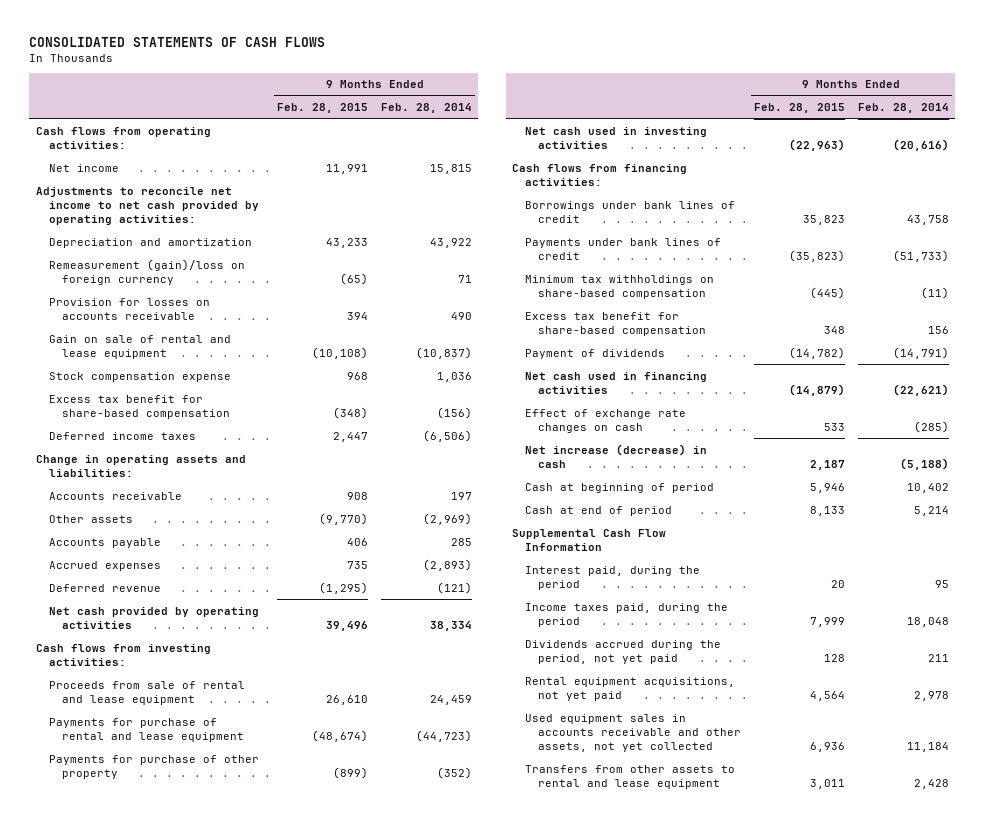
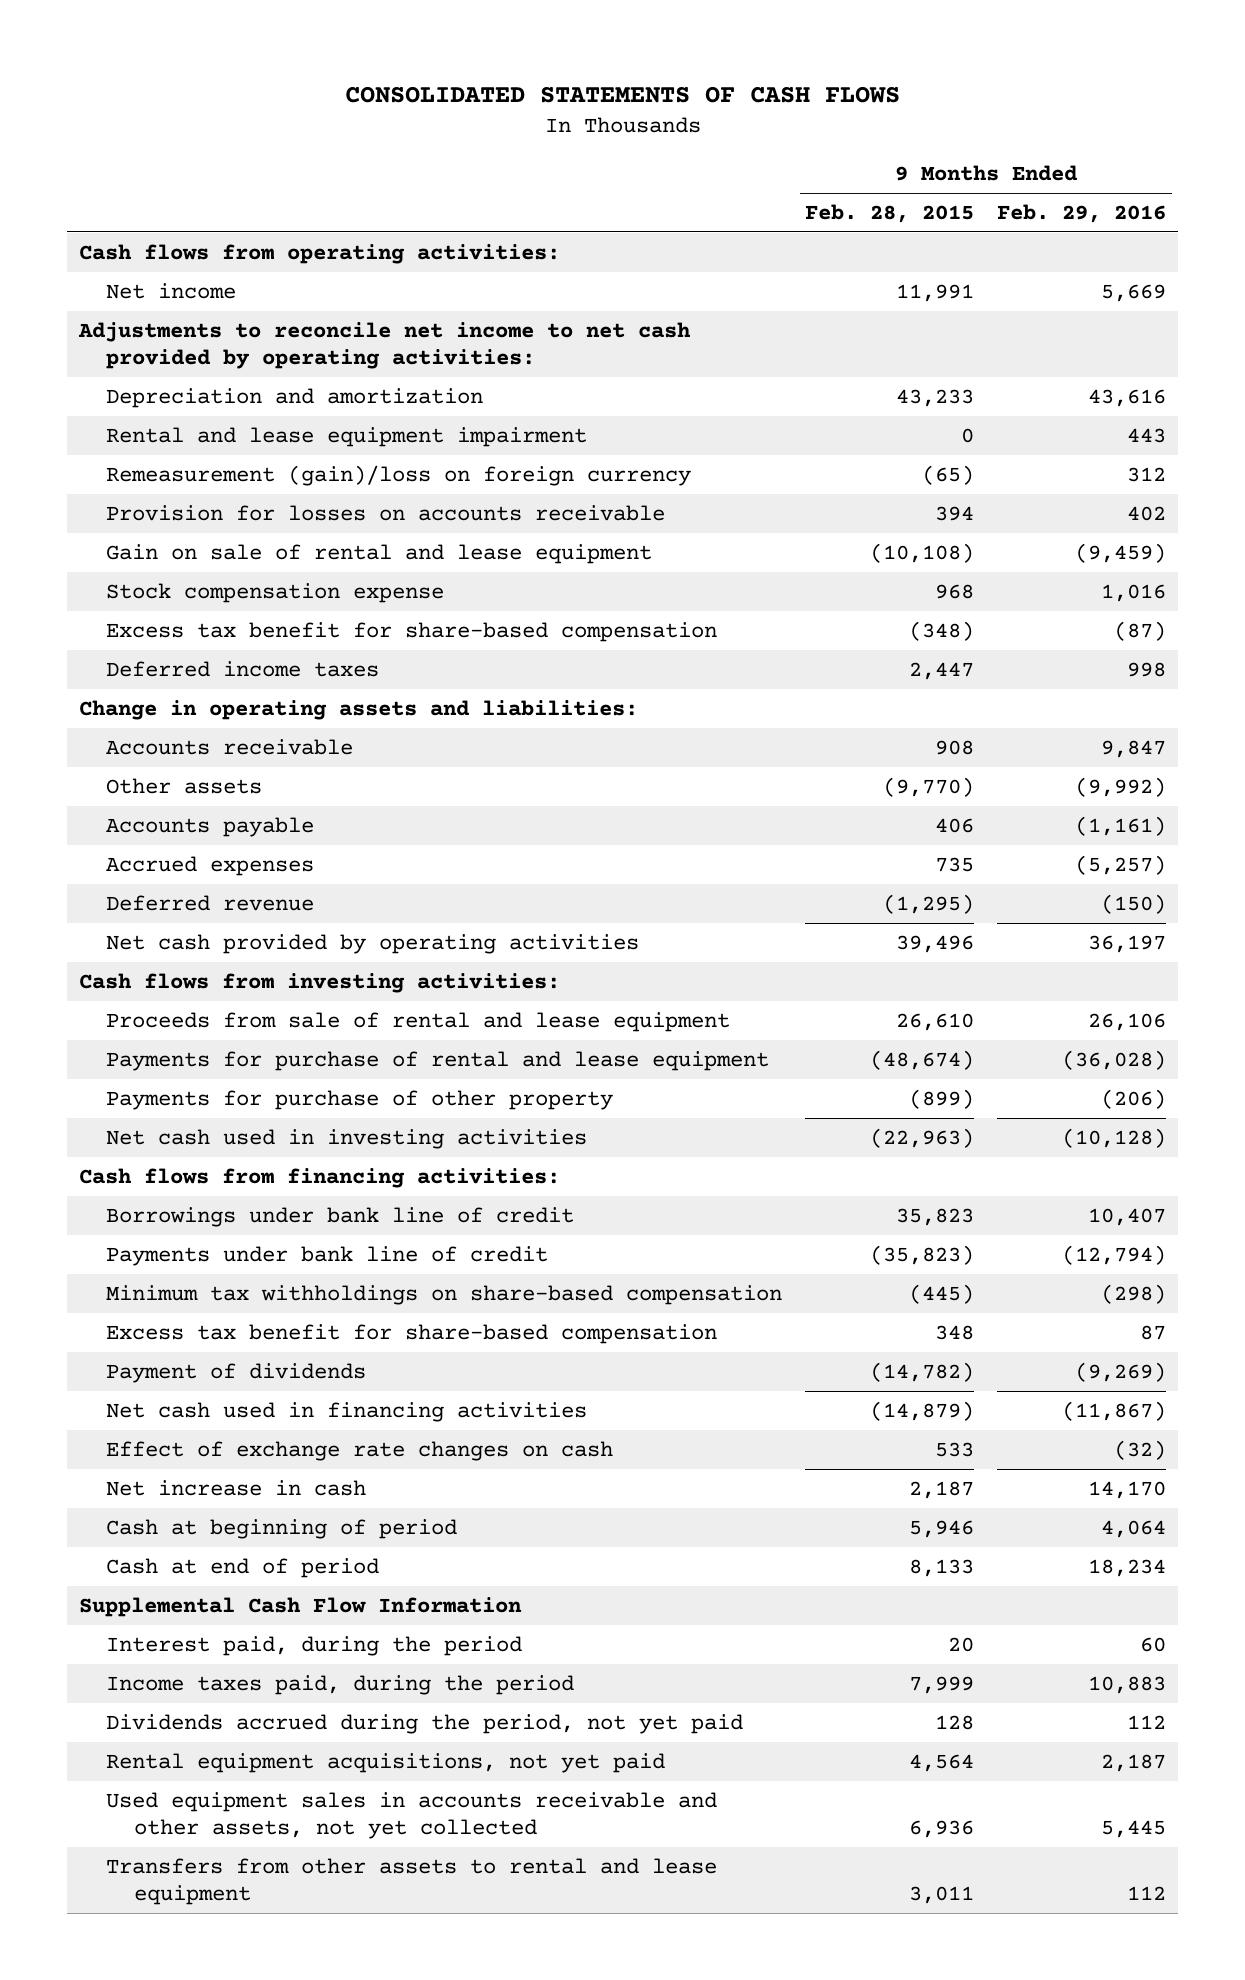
[381,103,473,114] Feb. 28, 2014 -> none
none -> [997,203,1167,223] Feb. 29, 2016
none -> [106,426,588,447] Rental and lease equipment impairment
[525,200,736,223] Borrowings under bank lines of credit -> [106,1206,575,1227] Borrowings under bank line of credit
[525,237,722,260] Payments under bank lines of credit -> [106,1245,549,1266] Payments under bank line of credit
[525,443,708,468] Net increase (decrease) in cash -> [106,1479,367,1496] Net increase in cash

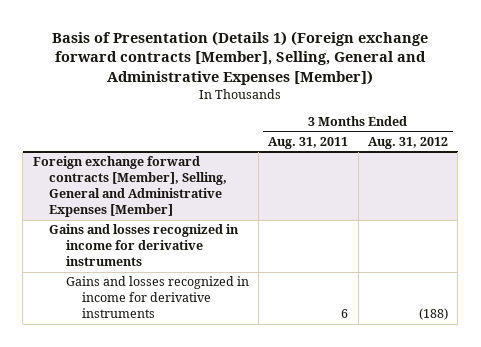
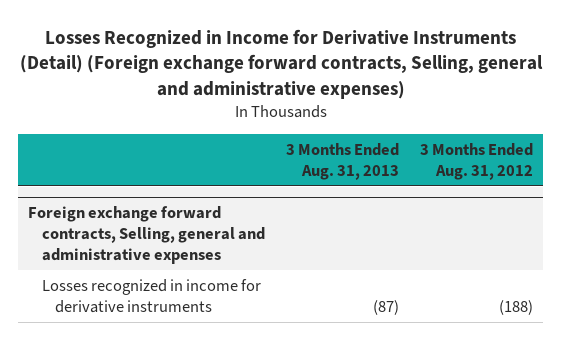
[52,30,429,86] Basis of Presentation (Details 1) (Foreign exchange forward contracts [Member], Selling, General and Administrative Expenses [Member]) -> [19,28,543,100] Losses Recognized in Income for Derivative Instruments (Detail) (Foreign exchange forward contracts, Selling, general and administrative expenses)
[268,137,349,150] Aug. 31, 2011 -> none
none -> [285,142,399,180] 3 Months Ended Aug. 31, 2013
[49,224,240,267] Gains and losses recognized in income for derivative instruments -> none
[32,156,228,218] Foreign exchange forward contracts [Member], Selling, General and Administrative Expenses [Member] -> [28,206,265,265] Foreign exchange forward contracts, Selling, general and administrative expenses
[65,276,249,319] Gains and losses recognized in income for derivative instruments -> [41,278,261,313] Losses recognized in income for derivative instruments

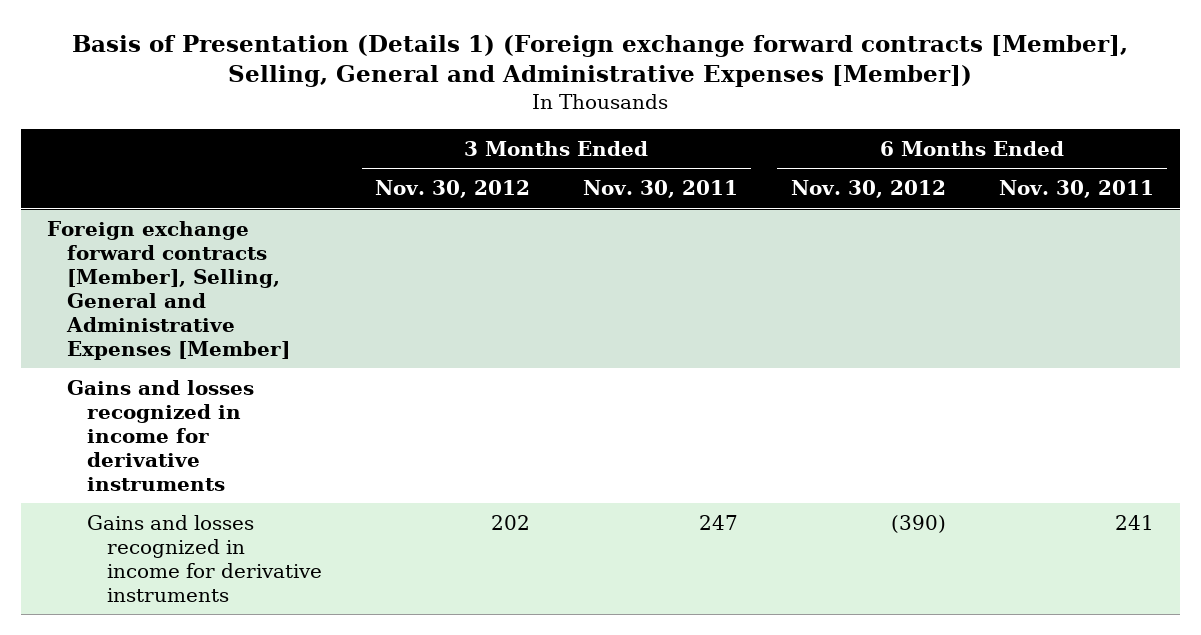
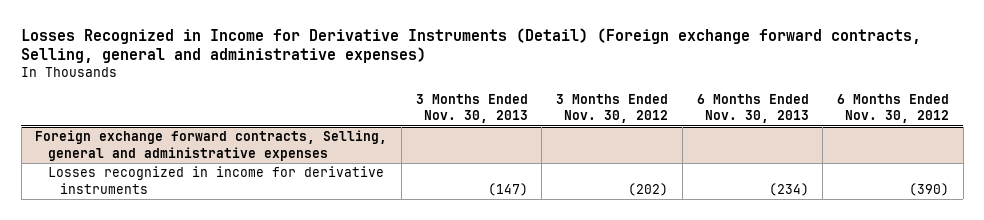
[72,34,1129,88] Basis of Presentation (Details 1) (Foreign exchange forward contracts [Member], Selling, General and Administrative Expenses [Member]) -> [21,27,922,64] Losses Recognized in Income for Derivative Instruments (Detail) (Foreign exchange forward contracts, Selling, general and administrative expenses)
[582,180,738,199] Nov. 30, 2011 -> none
[998,180,1154,199] Nov. 30, 2011 -> none
none -> [415,94,528,124] 3 Months Ended Nov. 30, 2013
none -> [696,94,809,124] 6 Months Ended Nov. 30, 2013
[67,379,255,491] Gains and losses recognized in income for derivative instruments -> none
[47,220,291,360] Foreign exchange forward contracts [Member], Selling, General and Administrative Expenses [Member] -> [35,130,388,161] Foreign exchange forward contracts, Selling, general and administrative expenses
[86,514,322,602] Gains and losses recognized in income for derivative instruments -> [47,166,384,194] Losses recognized in income for derivative instruments
[490,514,530,530] 202 -> [628,182,669,196] (202)

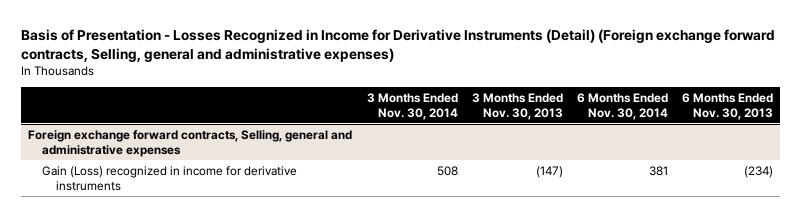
[21,27,922,64] Losses Recognized in Income for Derivative Instruments (Detail) (Foreign exchange forward contracts, Selling, general and administrative expenses) -> [21,29,776,62] Basis of Presentation - Losses Recognized in Income for Derivative Instruments (Detail) (Foreign exchange forward contracts, Selling, general and administrative expenses)
[556,94,669,124] 3 Months Ended Nov. 30, 2012 -> none
[836,94,949,124] 6 Months Ended Nov. 30, 2012 -> none
none -> [366,92,458,120] 3 Months Ended Nov. 30, 2014
none -> [576,92,668,120] 6 Months Ended Nov. 30, 2014
[47,166,384,194] Losses recognized in income for derivative instruments -> [42,165,298,191] Gain (Loss) recognized in income for derivative instruments

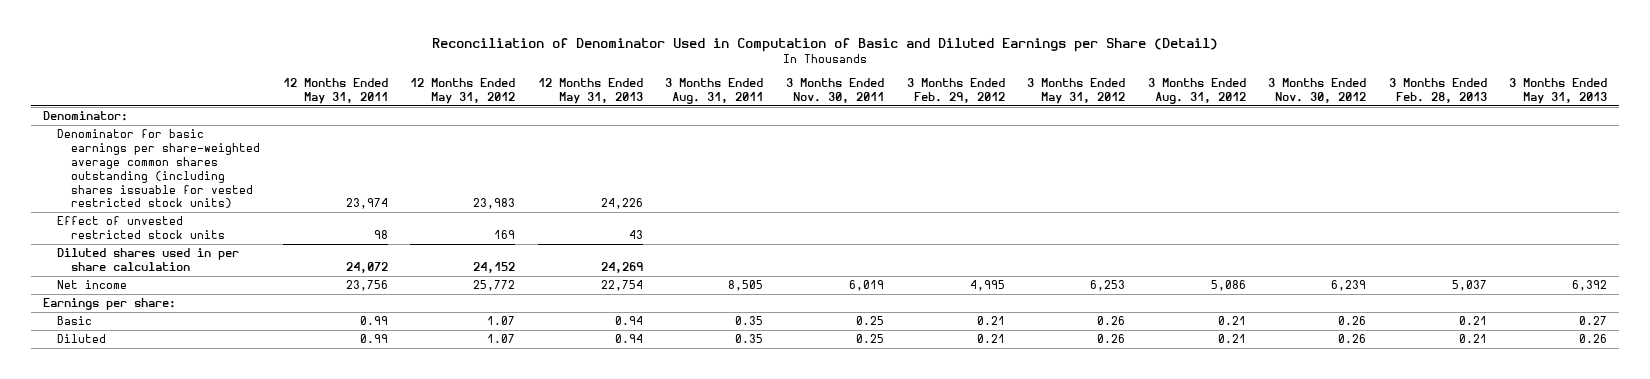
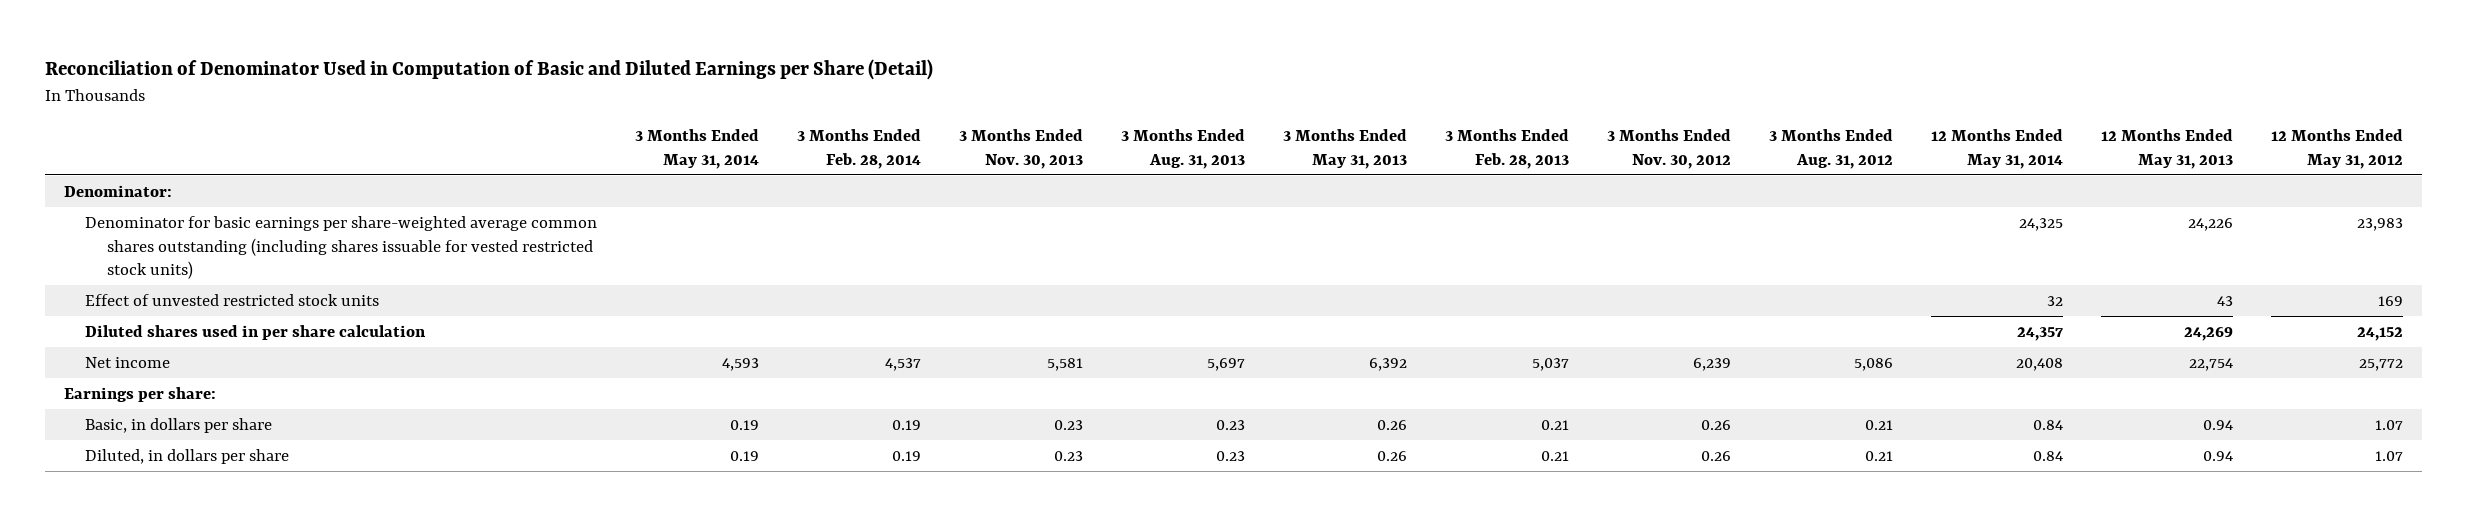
[282,77,388,104] 12 Months Ended May 31, 2011 -> none
[665,77,764,104] 3 Months Ended Aug. 31, 2011 -> none
[785,77,884,103] 3 Months Ended Nov. 30, 2011 -> none
[906,77,1005,103] 3 Months Ended Feb. 29, 2012 -> none
[1027,77,1126,104] 3 Months Ended May 31, 2012 -> none
none -> [635,129,760,169] 3 Months Ended May 31, 2014
none -> [797,129,922,169] 3 Months Ended Feb. 28, 2014
none -> [959,129,1084,169] 3 Months Ended Nov. 30, 2013
none -> [1121,129,1246,169] 3 Months Ended Aug. 31, 2013
none -> [1931,129,2064,169] 12 Months Ended May 31, 2014
[56,316,92,326] Basic -> [85,418,273,434] Basic, in dollars per share
[1579,316,1608,326] 0.27 -> [1377,420,1408,431] 0.26
[56,334,106,344] Diluted -> [85,449,290,465] Diluted, in dollars per share

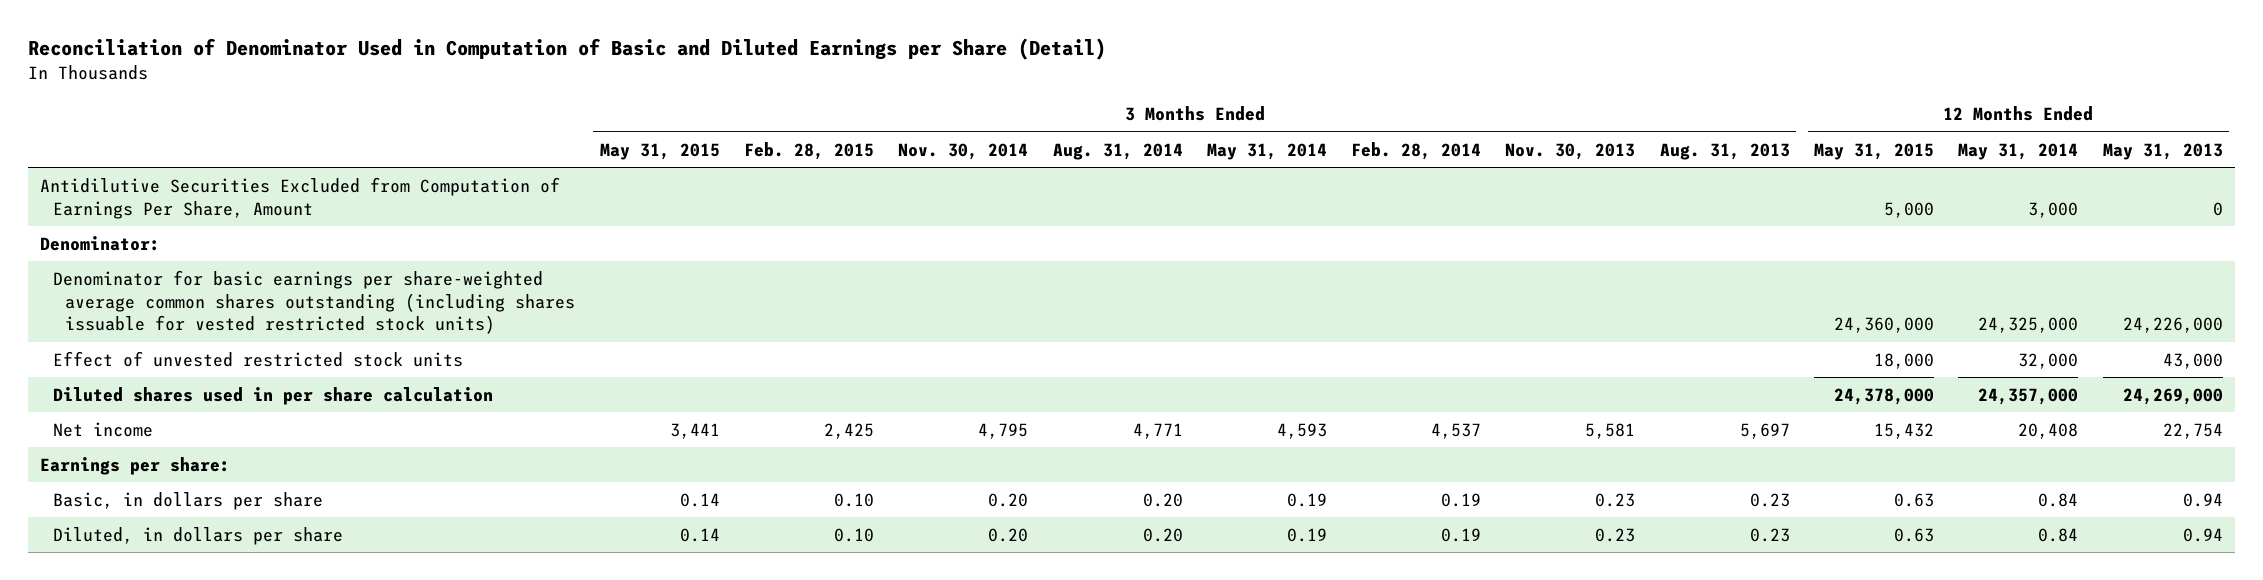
[1283,129,1408,169] 3 Months Ended May 31, 2013 -> none
[1445,129,1570,169] 3 Months Ended Feb. 28, 2013 -> none
[1607,129,1732,169] 3 Months Ended Nov. 30, 2012 -> none
[1769,129,1894,169] 3 Months Ended Aug. 31, 2012 -> none
[2271,129,2404,169] 12 Months Ended May 31, 2012 -> none
none -> [599,142,720,160] May 31, 2015
none -> [743,141,874,160] Feb. 28, 2015
none -> [898,142,1029,160] Nov. 30, 2014
none -> [1052,142,1183,160] Aug. 31, 2014
none -> [1814,142,1935,160] May 31, 2015
none -> [40,176,561,219] Antidilutive Securities Excluded from Computation of Earnings Per Share, Amount
[2019,218,2064,232] 24,325 -> [1978,317,2079,334] 24,325,000
[2188,218,2234,232] 24,226 -> [2122,317,2223,334] 24,226,000
[2047,296,2064,307] 32 -> [2018,352,2079,369] 32,000
[2217,296,2234,307] 43 -> [2162,352,2223,369] 43,000
[2017,327,2064,342] 24,357 -> [1978,387,2079,405] 24,357,000
[2184,327,2234,342] 24,269 -> [2122,387,2223,405] 24,269,000

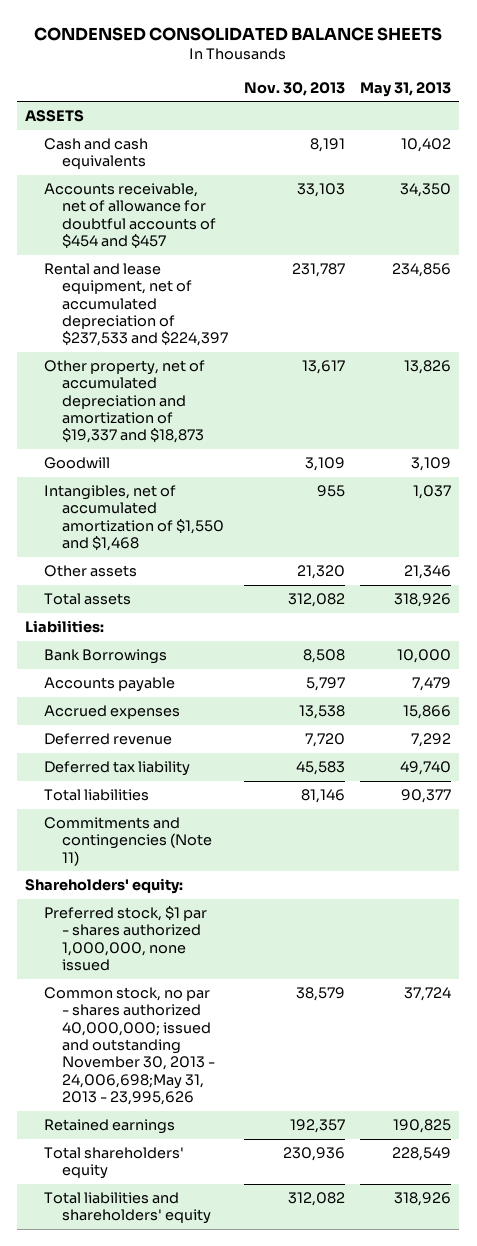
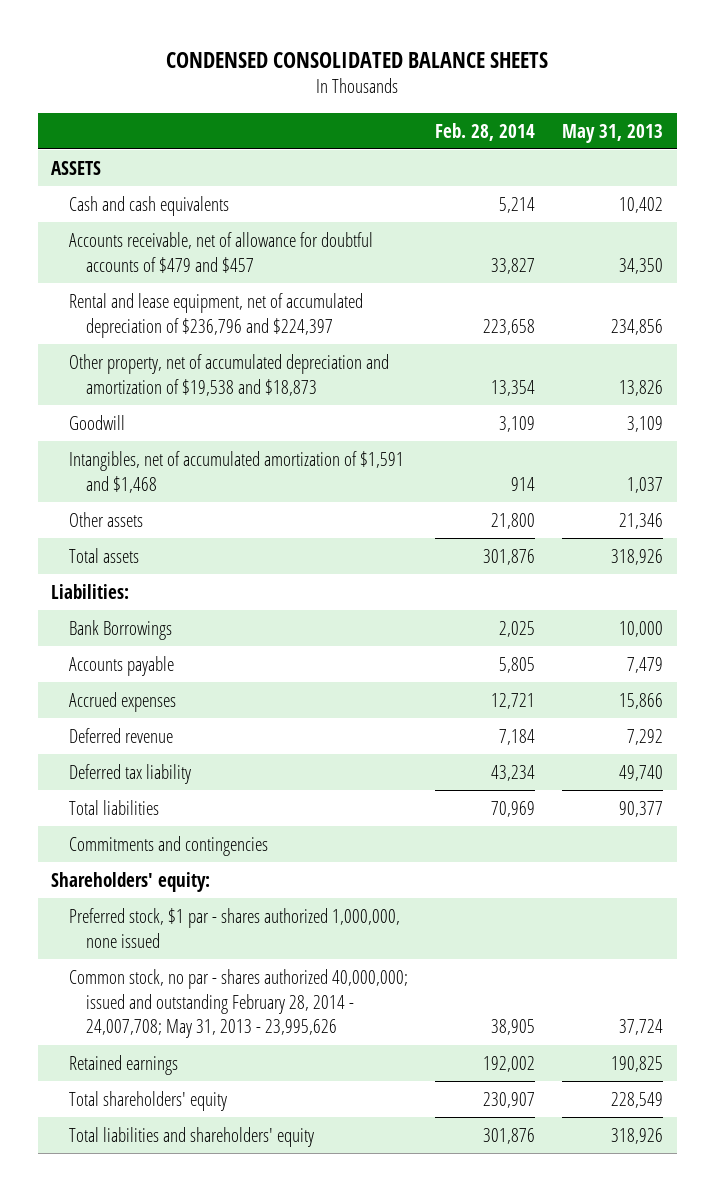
[243,81,345,96] Nov. 30, 2013 -> none
none -> [434,122,535,141] Feb. 28, 2014
[43,183,217,249] Accounts receivable, net of allowance for doubtful accounts of $454 and $457 -> [68,232,373,273] Accounts receivable, net of allowance for doubtful accounts of $479 and $457
[43,263,229,347] Rental and lease equipment, net of accumulated depreciation of $237,533 and $224,397 -> [68,293,363,338] Rental and lease equipment, net of accumulated depreciation of $236,796 and $224,397
[43,360,205,444] Other property, net of accumulated depreciation and amortization of $19,337 and $18,873 -> [68,354,389,396] Other property, net of accumulated depreciation and amortization of $19,538 and $18,873
[43,485,225,552] Intangibles, net of accumulated amortization of $1,550 and $1,468 -> [68,451,404,493] Intangibles, net of accumulated amortization of $1,591 and $1,468
[43,817,213,866] Commitments and contingencies (Note 11) -> [68,836,268,857] Commitments and contingencies
[43,987,216,1105] Common stock, no par - shares authorized 40,000,000; issued and outstanding November 30, 2013 - 24,006,698;May 31, 2013 - 23,995,626 -> [68,969,408,1039] Common stock, no par - shares authorized 40,000,000; issued and outstanding February 28, 2014 - 24,007,708; May 31, 2013 - 23,995,626

